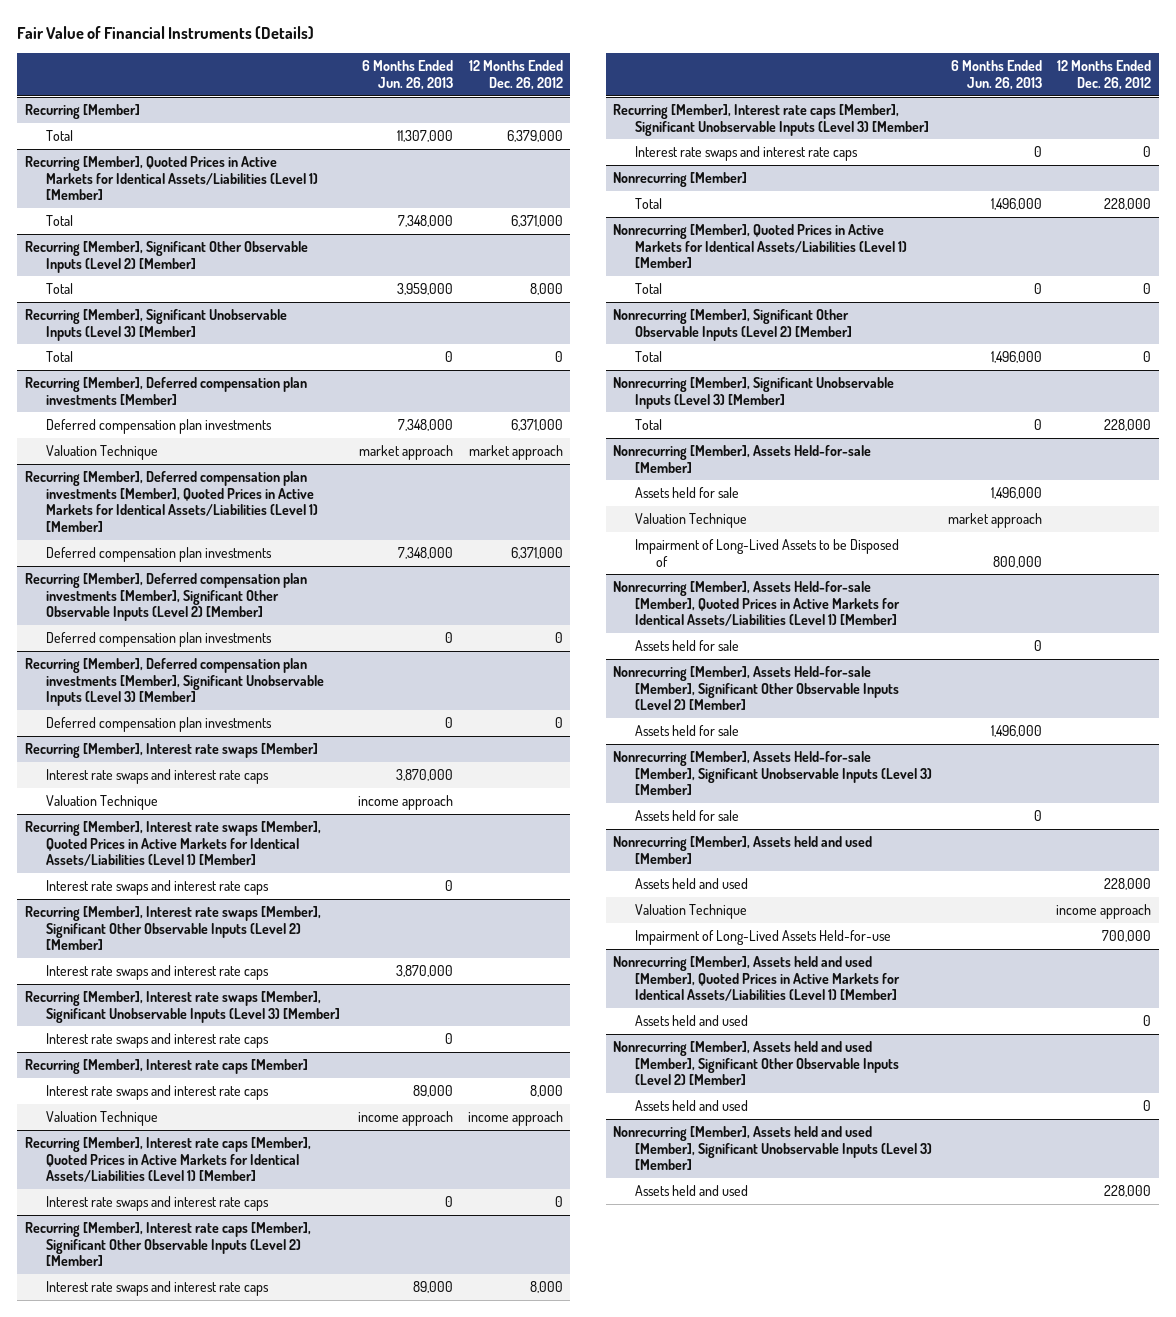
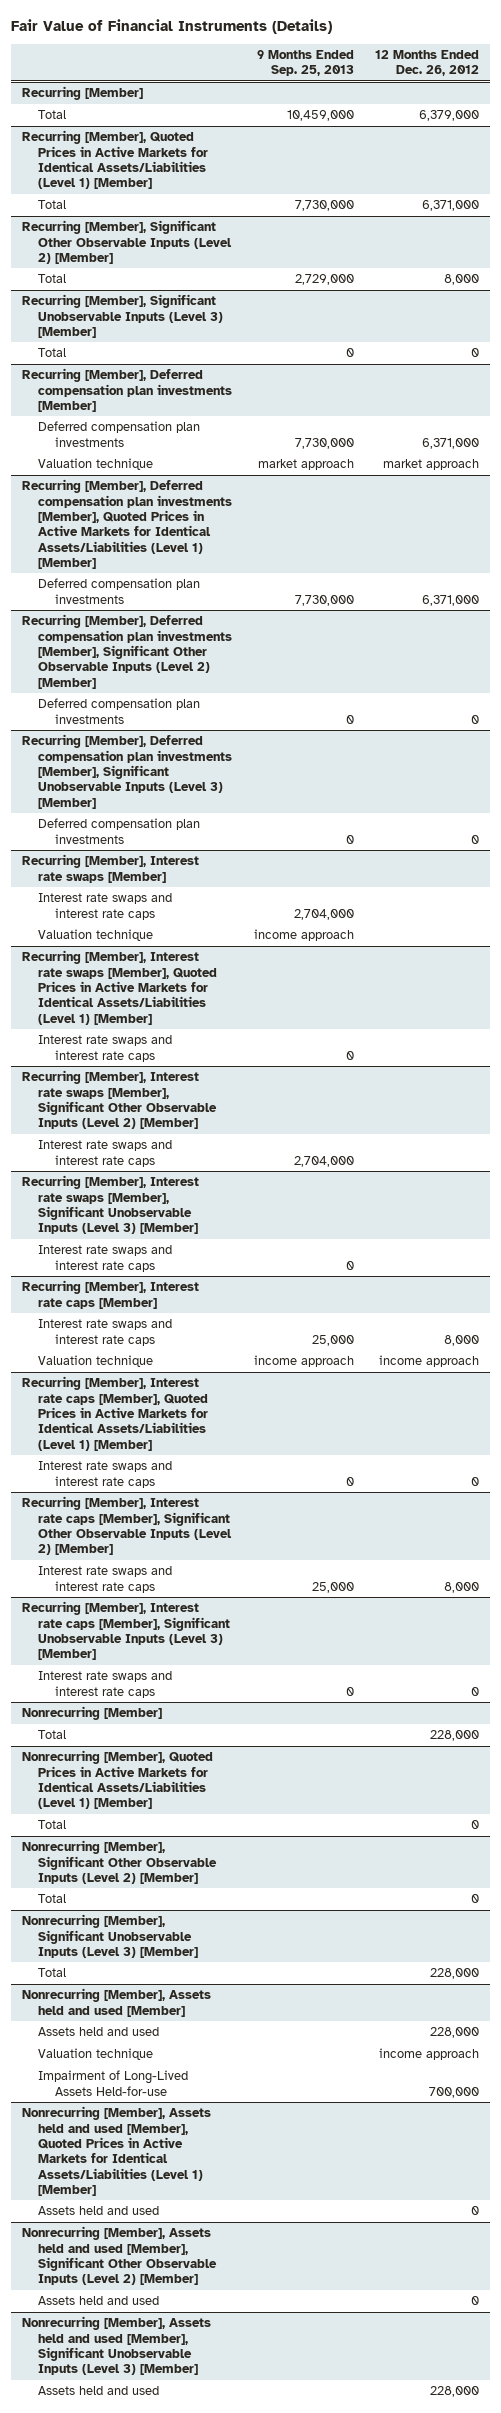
[362,60,454,90] 6 Months Ended Jun. 26, 2013 -> none
none -> [256,50,354,77] 9 Months Ended Sep. 25, 2013
[46,445,159,461] Valuation Technique -> [38,458,154,471] Valuation technique
[46,795,159,811] Valuation Technique -> [38,929,154,942] Valuation technique
[46,1111,159,1127] Valuation Technique -> [38,1355,154,1368] Valuation technique
[613,445,872,473] Nonrecurring [Member], Assets Held-for-sale [Member] -> none
[634,487,739,499] Assets held for sale -> none
[634,513,747,529] Valuation Technique -> none
[634,539,899,567] Impairment of Long-Lived Assets to be Disposed of -> none
[613,581,900,627] Nonrecurring [Member], Assets Held-for-sale [Member], Quoted Prices in Active Markets for Identical Assets/Liabilities (Level 1) [Member] -> none
[634,640,739,652] Assets held for sale -> none
[613,666,899,711] Nonrecurring [Member], Assets Held-for-sale [Member], Significant Other Observable Inputs (Level 2) [Member] -> none
[634,725,739,737] Assets held for sale -> none
[613,751,932,796] Nonrecurring [Member], Assets Held-for-sale [Member], Significant Unobservable Inputs (Level 3) [Member] -> none
[634,810,739,822] Assets held for sale -> none
[634,904,747,920] Valuation Technique -> [38,2048,154,2061] Valuation technique

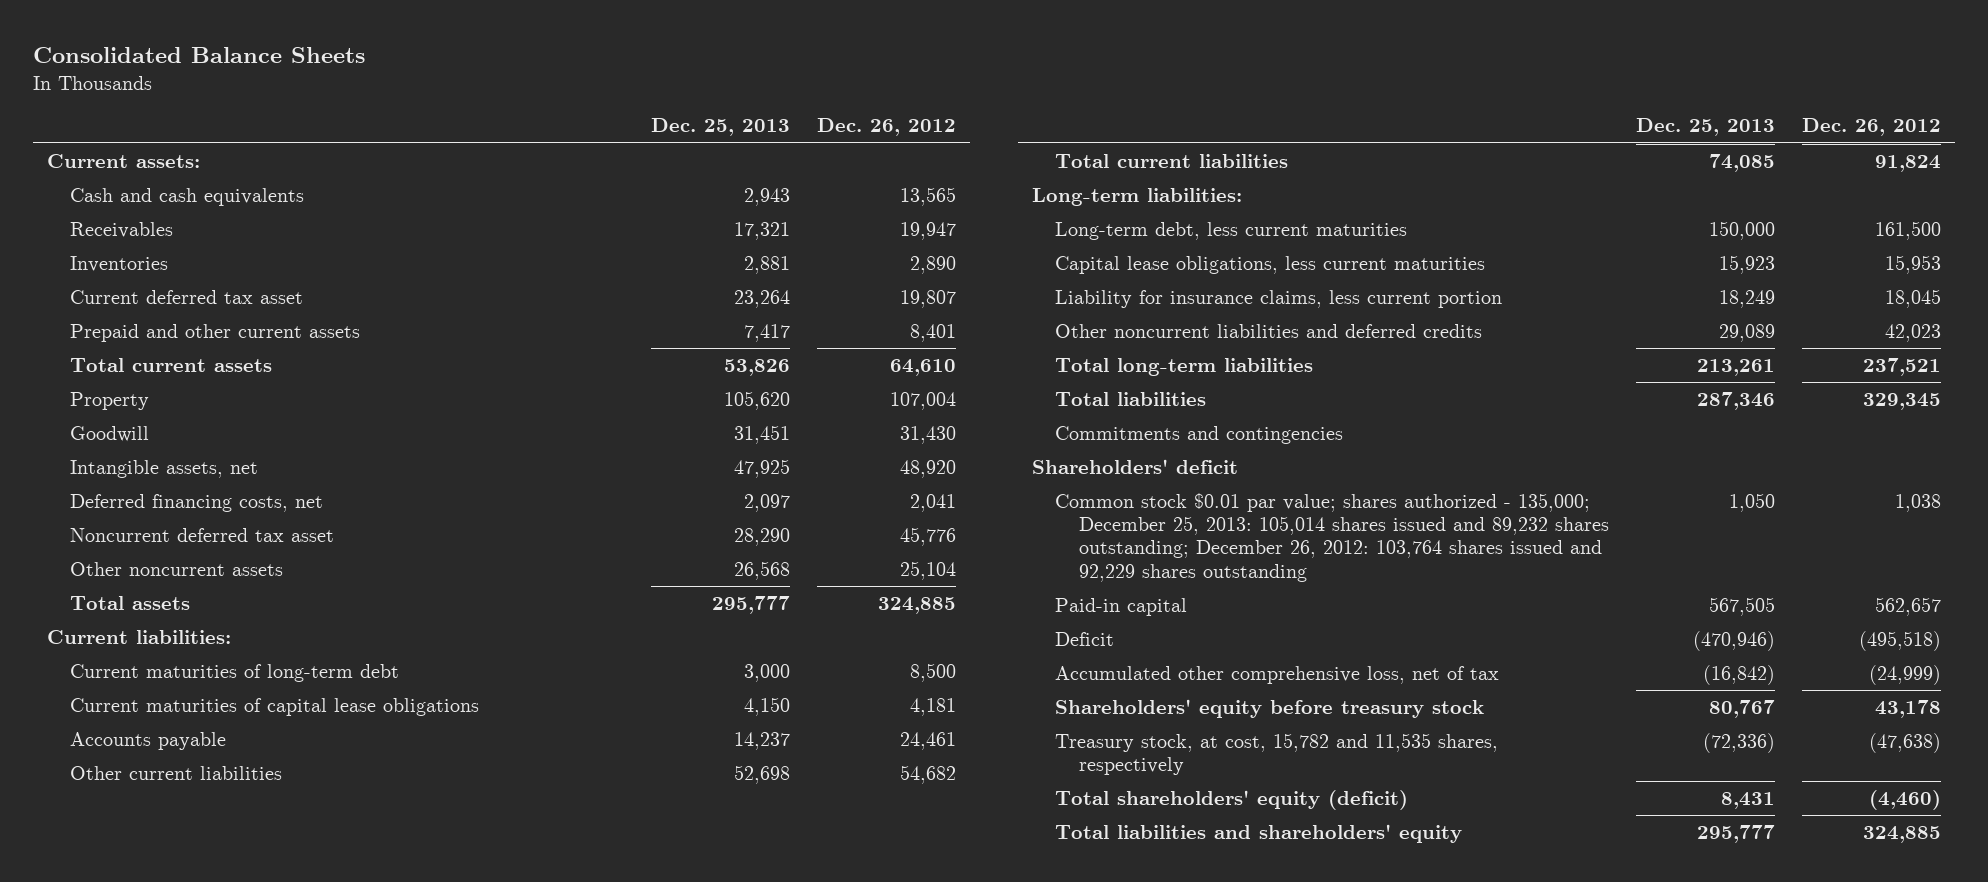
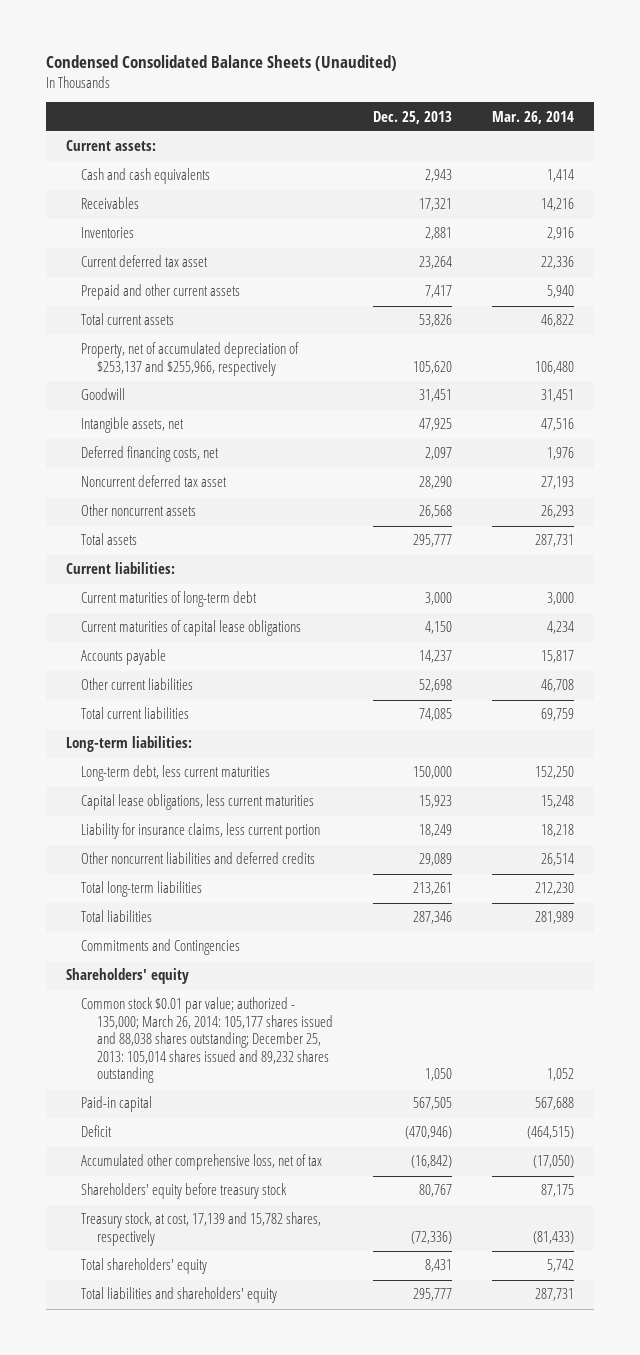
[33,47,366,64] Consolidated Balance Sheets -> [45,55,397,72] Condensed Consolidated Balance Sheets (Unaudited)
[817,118,957,137] Dec. 26, 2012 -> none
none -> [491,110,574,124] Mar. 26, 2014
[70,391,150,410] Property -> [81,342,300,376] Property, net of accumulated depreciation of $253,137 and $255,966, respectively
[1055,425,1344,444] Commitments and contingencies -> [81,939,241,956] Commitments and Contingencies
[1031,458,1238,474] Shareholders' deficit -> [65,968,189,985] Shareholders' equity
[1055,492,1610,582] Common stock $0.01 par value; shares authorized - 135,000; December 25, 2013: 105,014 shares issued and 89,232 shares outstanding; December 26, 2012: 103,764 shares issued and 92,229 shares outstanding -> [81,997,333,1084] Common stock $0.01 par value; authorized - 135,000; March 26, 2014: 105,177 shares issued and 88,038 shares outstanding; December 25, 2013: 105,014 shares issued and 89,232 shares outstanding
[1055,732,1499,775] Treasury stock, at cost, 15,782 and 11,535 shares, respectively -> [81,1212,322,1246] Treasury stock, at cost, 17,139 and 15,782 shares, respectively
[1055,789,1409,810] Total shareholders' equity (deficit) -> [81,1258,208,1275] Total shareholders' equity

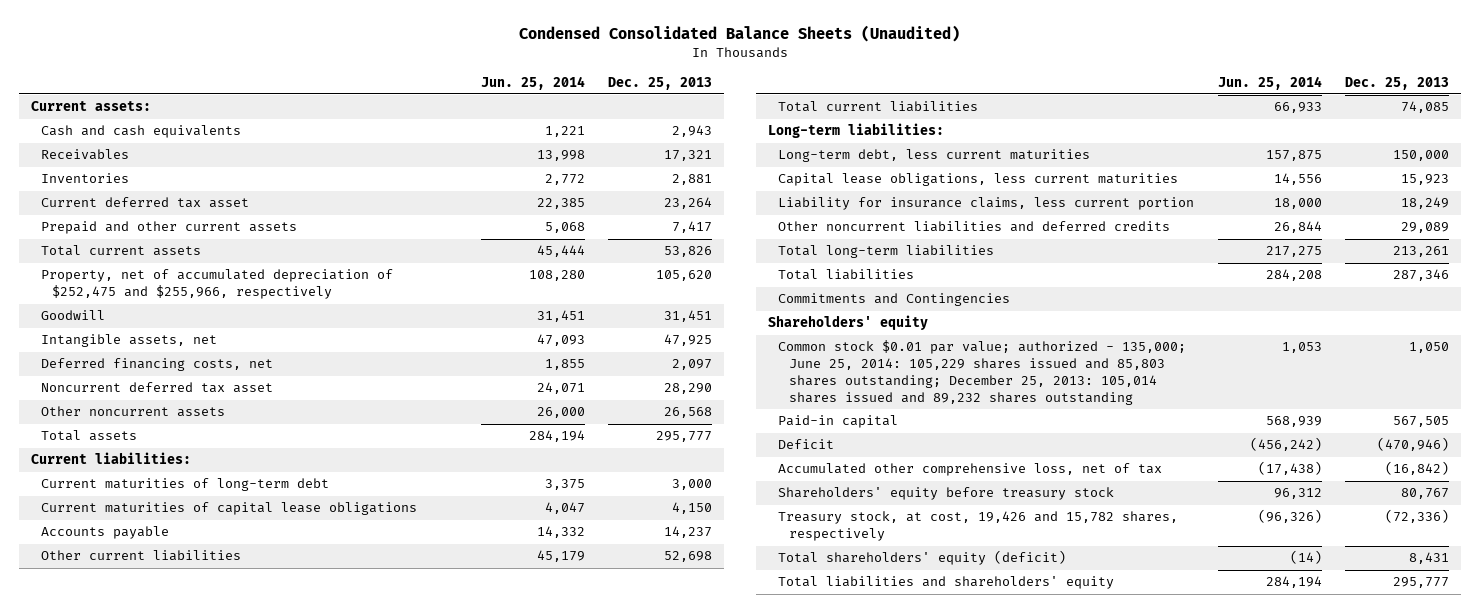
[491,110,574,124] Mar. 26, 2014 -> none
none -> [480,75,585,90] Jun. 25, 2014
[81,342,300,376] Property, net of accumulated depreciation of $253,137 and $255,966, respectively -> [41,269,394,300] Property, net of accumulated depreciation of $252,475 and $255,966, respectively
[81,997,333,1084] Common stock $0.01 par value; authorized - 135,000; March 26, 2014: 105,177 shares issued and 88,038 shares outstanding; December 25, 2013: 105,014 shares issued and 89,232 shares outstanding -> [778,340,1187,406] Common stock $0.01 par value; authorized - 135,000; June 25, 2014: 105,229 shares issued and 85,803 shares outstanding; December 25, 2013: 105,014 shares issued and 89,232 shares outstanding
[81,1212,322,1246] Treasury stock, at cost, 17,139 and 15,782 shares, respectively -> [778,511,1179,542] Treasury stock, at cost, 19,426 and 15,782 shares, respectively
[81,1258,208,1275] Total shareholders' equity -> [778,550,1067,566] Total shareholders' equity (deficit)

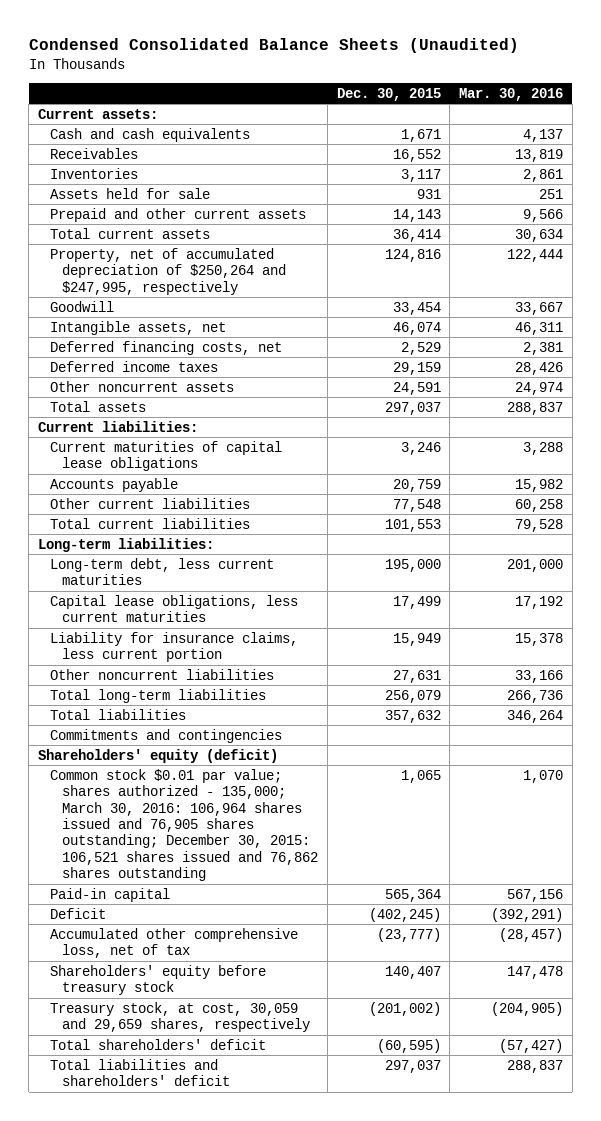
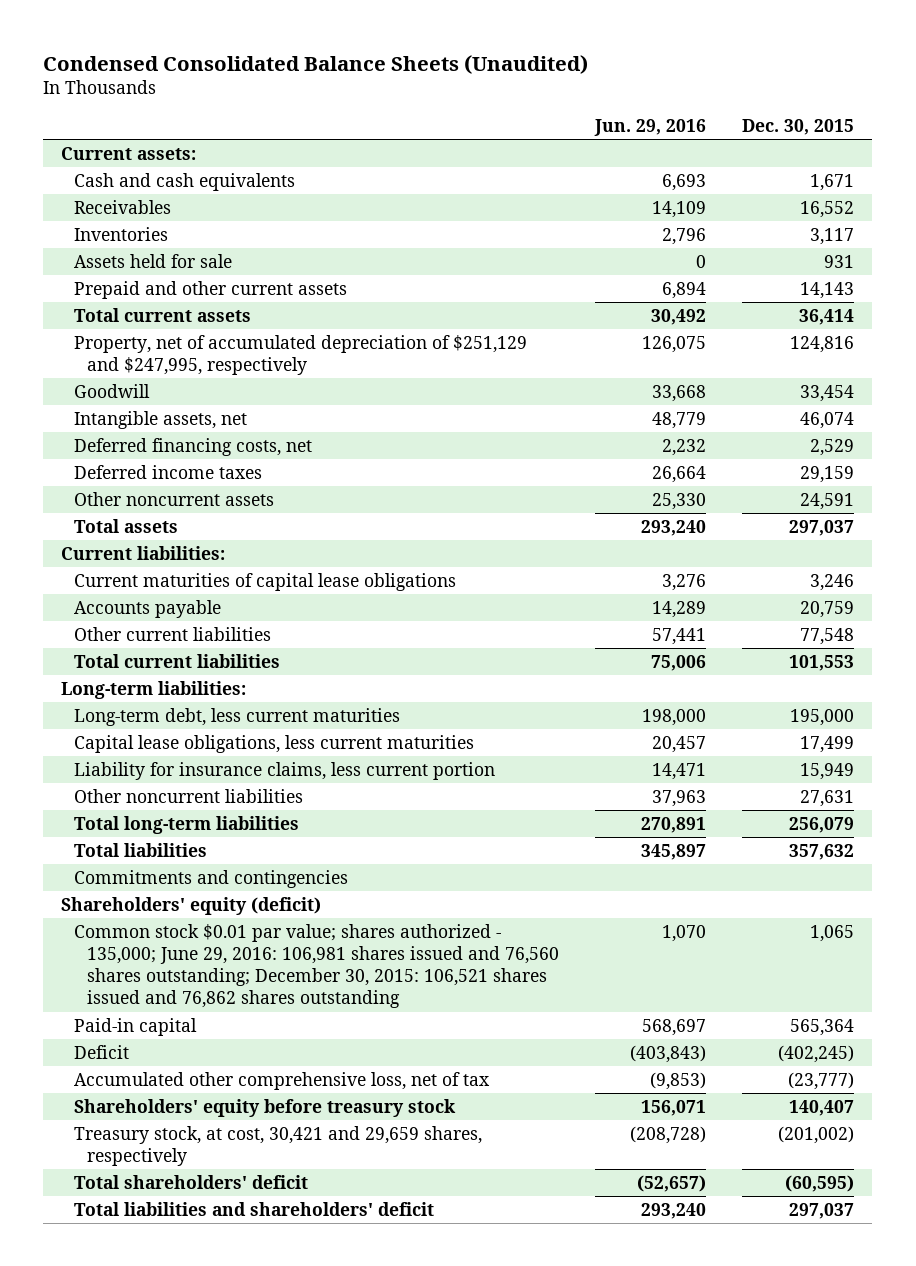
[459,87,564,101] Mar. 30, 2016 -> none
none -> [593,119,706,137] Jun. 29, 2016
[50,247,287,295] Property, net of accumulated depreciation of $250,264 and $247,995, respectively -> [73,334,527,376] Property, net of accumulated depreciation of $251,129 and $247,995, respectively
[50,768,319,882] Common stock $0.01 par value; shares authorized - 135,000; March 30, 2016: 106,964 shares issued and 76,905 shares outstanding; December 30, 2015: 106,521 shares issued and 76,862 shares outstanding -> [73,923,559,1009] Common stock $0.01 par value; shares authorized - 135,000; June 29, 2016: 106,981 shares issued and 76,560 shares outstanding; December 30, 2015: 106,521 shares issued and 76,862 shares outstanding
[50,1001,311,1033] Treasury stock, at cost, 30,059 and 29,659 shares, respectively -> [73,1125,482,1167] Treasury stock, at cost, 30,421 and 29,659 shares, respectively

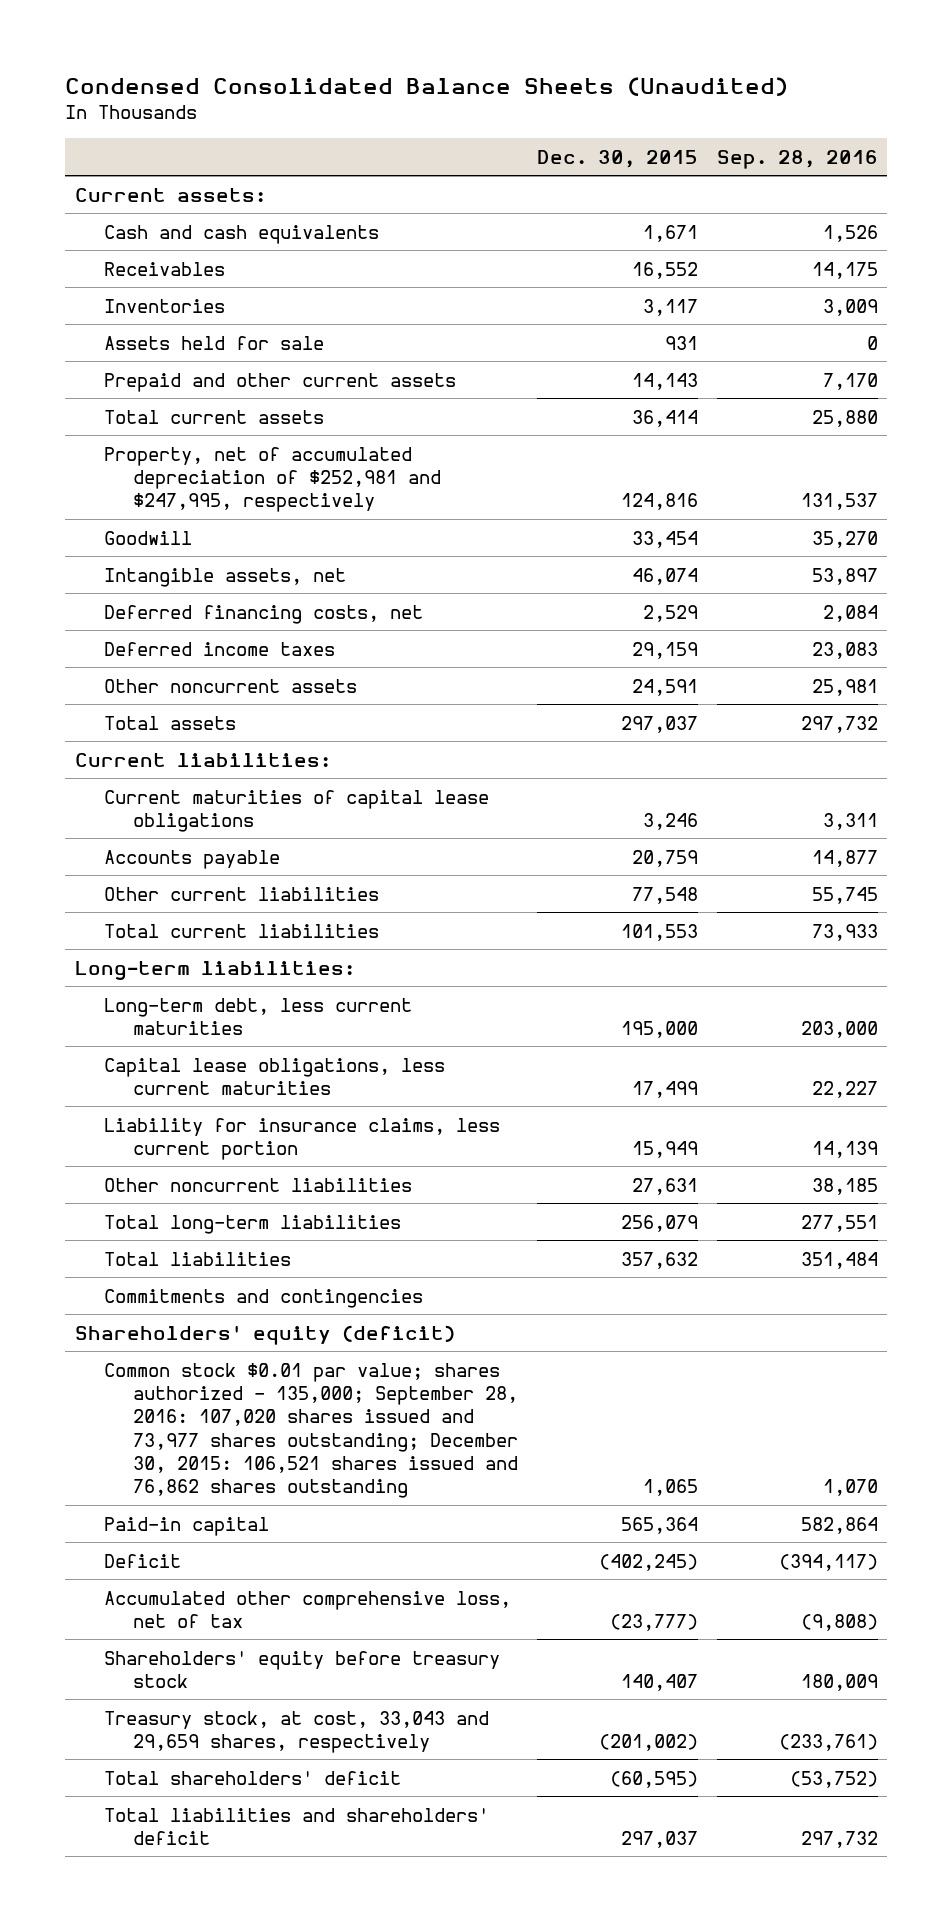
[593,119,706,137] Jun. 29, 2016 -> none
none -> [716,149,878,169] Sep. 28, 2016
[73,334,527,376] Property, net of accumulated depreciation of $251,129 and $247,995, respectively -> [103,446,442,513] Property, net of accumulated depreciation of $252,981 and $247,995, respectively
[73,923,559,1009] Common stock $0.01 par value; shares authorized - 135,000; June 29, 2016: 106,981 shares issued and 76,560 shares outstanding; December 30, 2015: 106,521 shares issued and 76,862 shares outstanding -> [103,1362,519,1499] Common stock $0.01 par value; shares authorized - 135,000; September 28, 2016: 107,020 shares issued and 73,977 shares outstanding; December 30, 2015: 106,521 shares issued and 76,862 shares outstanding
[73,1125,482,1167] Treasury stock, at cost, 30,421 and 29,659 shares, respectively -> [103,1710,489,1753] Treasury stock, at cost, 33,043 and 29,659 shares, respectively

